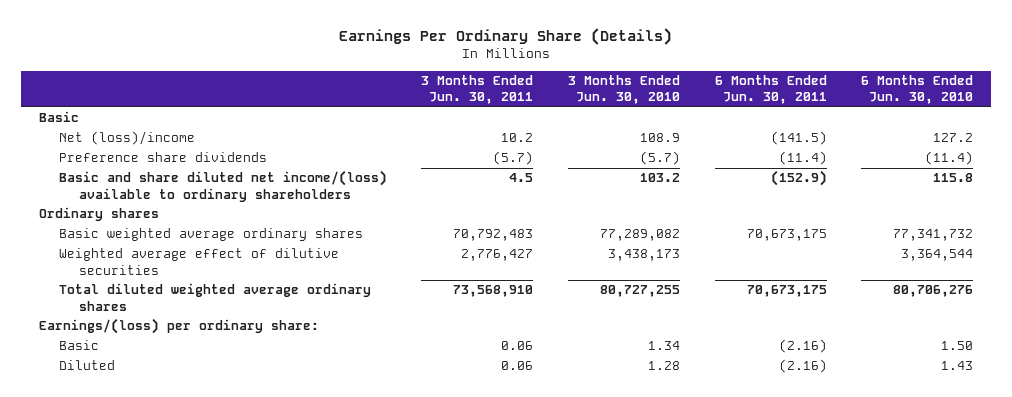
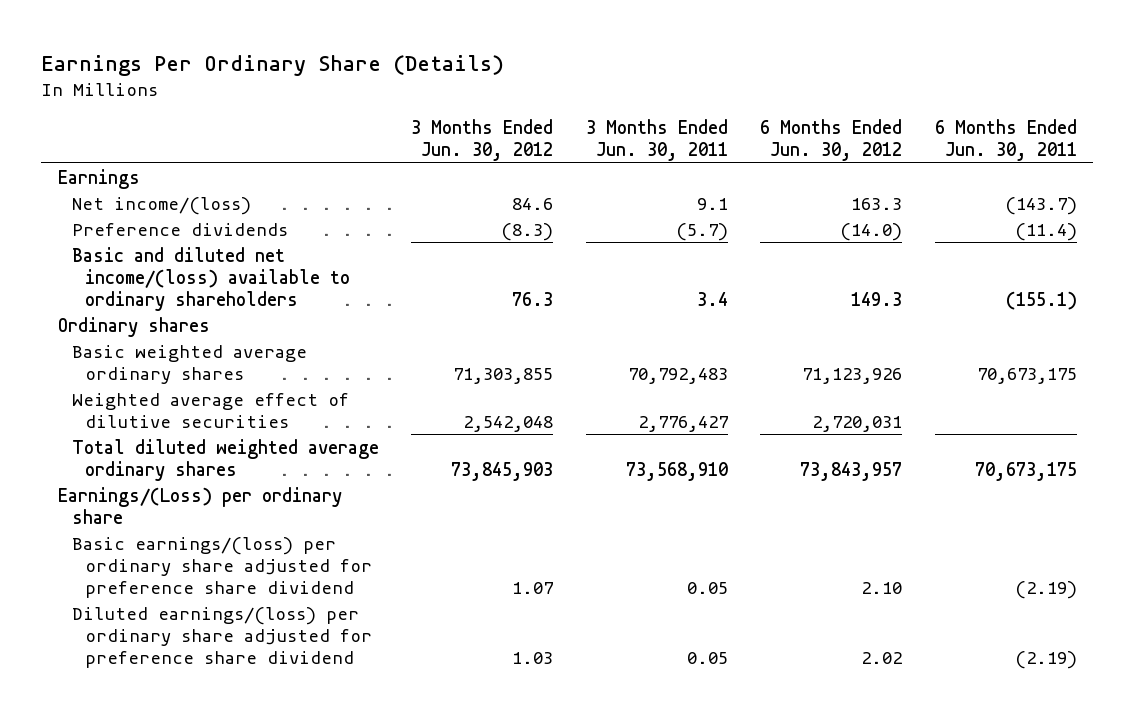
[568,74,681,105] 3 Months Ended Jun. 30, 2010 -> none
[861,74,974,105] 6 Months Ended Jun. 30, 2010 -> none
none -> [411,119,554,162] 3 Months Ended Jun. 30, 2012
none -> [760,119,903,162] 6 Months Ended Jun. 30, 2012
[38,111,79,123] Basic -> none
none -> [57,168,140,189] Earnings
[58,131,195,146] Net (loss)/income -> [71,196,251,215] Net income/(loss)
[501,133,534,143] 10.2 -> [696,197,728,210] 9.1
[770,131,827,146] (141.5) -> [1004,196,1077,215] (143.7)
[58,152,267,163] Preference share dividends -> [71,222,288,236] Preference dividends
[58,170,387,202] Basic and share diluted net income/(loss) available to ordinary shareholders -> [71,246,351,311] Basic and diluted net income/(loss) available to ordinary shareholders
[509,173,534,183] 4.5 -> [696,291,728,306] 3.4
[770,170,827,187] (152.9) -> [1005,290,1077,310] (155.1)
[58,340,99,351] Basic -> none
[58,360,115,371] Diluted -> none
[38,318,319,335] Earnings/(loss) per ordinary share: -> [57,486,342,524] Earnings/(Loss) per ordinary share
none -> [71,536,373,598] Basic earnings/(loss) per ordinary share adjusted for preference share dividend
none -> [71,606,373,668] Diluted earnings/(loss) per ordinary share adjusted for preference share dividend

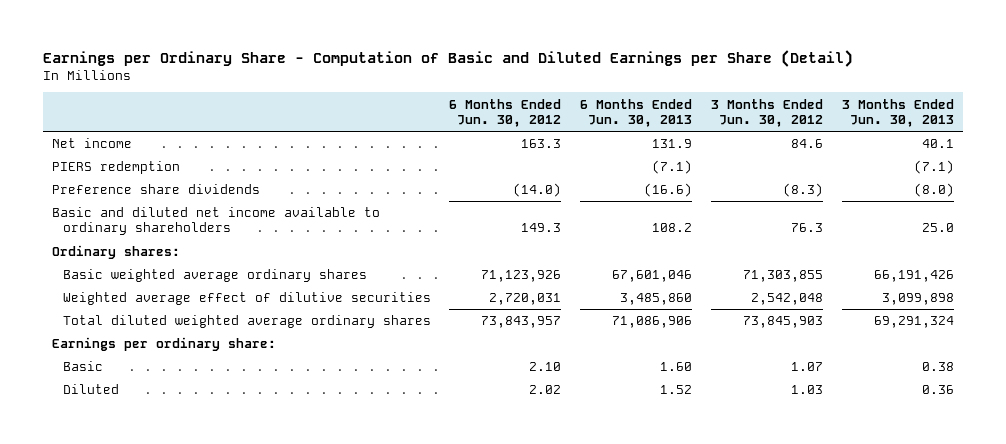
[41,54,505,76] Earnings Per Ordinary Share (Details) -> [42,49,853,67] Earnings per Ordinary Share - Computation of Basic and Diluted Earnings per Share (Detail)
[585,119,728,162] 3 Months Ended Jun. 30, 2011 -> none
[934,119,1077,162] 6 Months Ended Jun. 30, 2011 -> none
none -> [580,98,693,127] 6 Months Ended Jun. 30, 2013
none -> [841,98,954,127] 3 Months Ended Jun. 30, 2013
[57,168,140,189] Earnings -> none
[71,196,251,215] Net income/(loss) -> [52,138,133,149] Net income
none -> [52,161,181,175] PIERS redemption
[71,222,288,236] Preference dividends -> [52,184,261,195] Preference share dividends
[71,246,351,311] Basic and diluted net income/(loss) available to ordinary shareholders -> [52,207,381,236] Basic and diluted net income available to ordinary shareholders
[57,316,210,337] Ordinary shares -> [52,245,181,260] Ordinary shares:
[57,486,342,524] Earnings/(Loss) per ordinary share -> [52,337,277,352] Earnings per ordinary share:
[71,536,373,598] Basic earnings/(loss) per ordinary share adjusted for preference share dividend -> [62,361,103,372] Basic
[71,606,373,668] Diluted earnings/(loss) per ordinary share adjusted for preference share dividend -> [62,384,119,395] Diluted

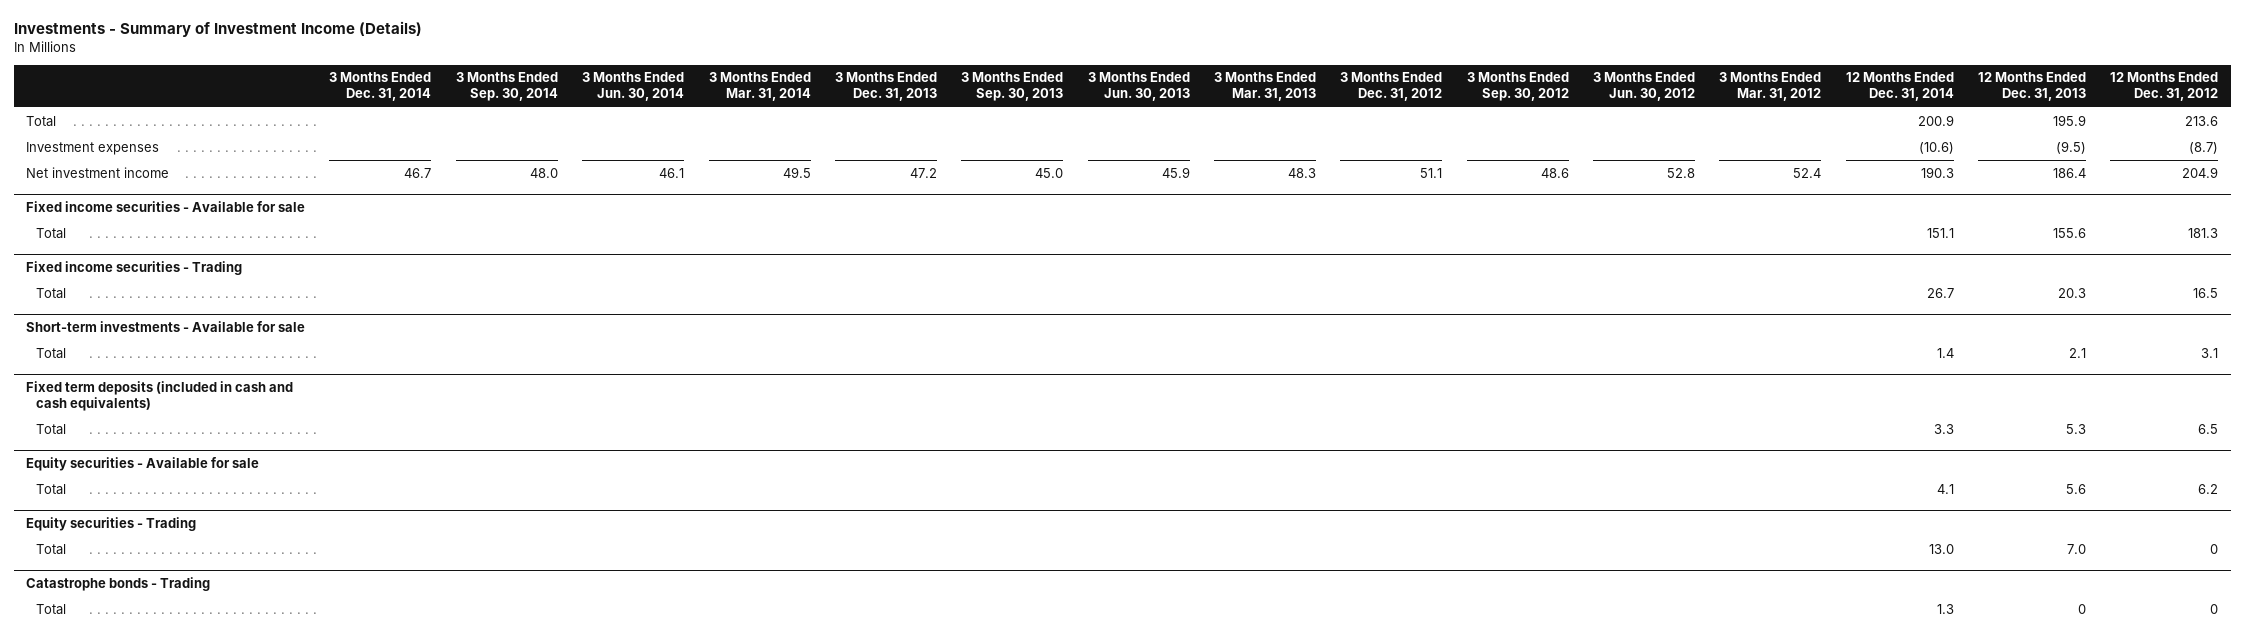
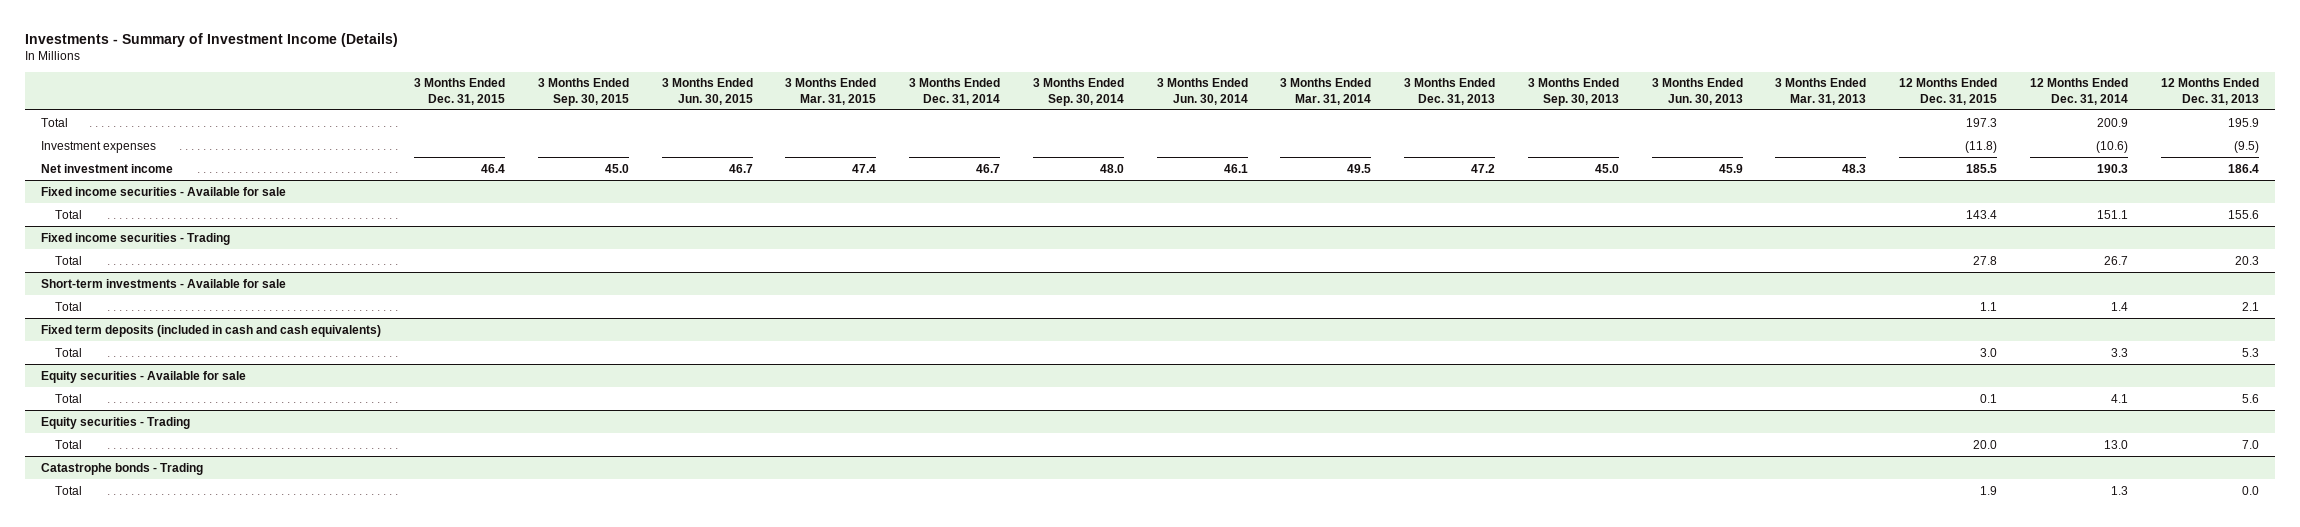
[1340,72,1443,102] 3 Months Ended Dec. 31, 2012 -> none
[1466,72,1569,102] 3 Months Ended Sep. 30, 2012 -> none
[1592,72,1695,102] 3 Months Ended Jun. 30, 2012 -> none
[1719,72,1822,102] 3 Months Ended Mar. 31, 2012 -> none
[2110,72,2219,102] 12 Months Ended Dec. 31, 2012 -> none
none -> [414,78,506,105] 3 Months Ended Dec. 31, 2015
none -> [537,78,629,106] 3 Months Ended Sep. 30, 2015
none -> [661,78,753,105] 3 Months Ended Jun. 30, 2015
none -> [785,78,877,105] 3 Months Ended Mar. 31, 2015
none -> [1899,78,1998,105] 12 Months Ended Dec. 31, 2015
[2078,603,2087,614] 0 -> [2241,485,2259,495] 0.0

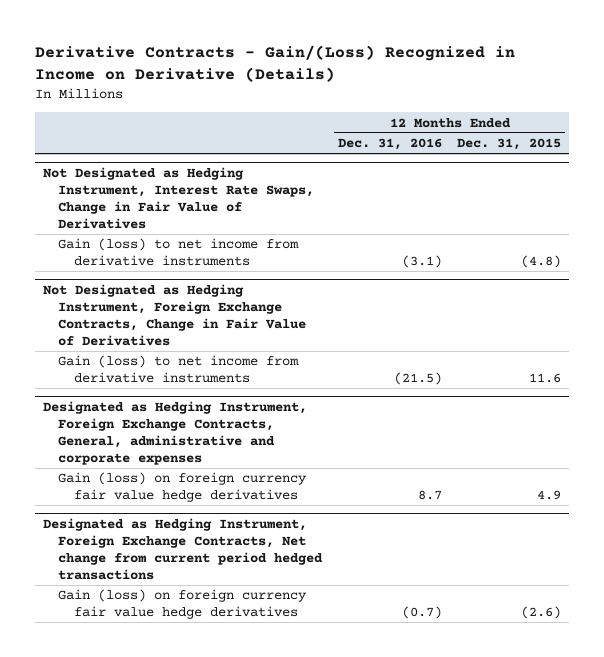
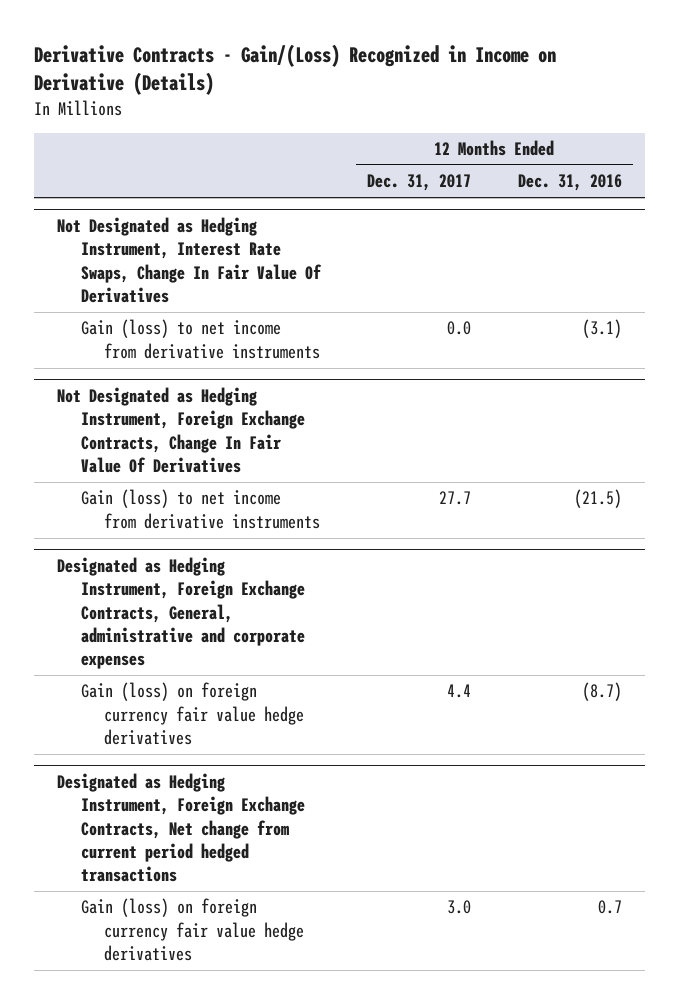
[457,138,562,151] Dec. 31, 2015 -> none
none -> [367,174,472,192] Dec. 31, 2017
[42,166,315,229] Not Designated as Hedging Instrument, Interest Rate Swaps, Change in Fair Value of Derivatives -> [57,217,322,304] Not Designated as Hedging Instrument, Interest Rate Swaps, Change In Fair Value Of Derivatives
[42,283,307,346] Not Designated as Hedging Instrument, Foreign Exchange Contracts, Change in Fair Value of Derivatives -> [57,387,305,474] Not Designated as Hedging Instrument, Foreign Exchange Contracts, Change In Fair Value Of Derivatives
[417,490,442,501] 8.7 -> [581,682,622,702] (8.7)
[401,606,442,620] (0.7) -> [597,900,622,915] 0.7

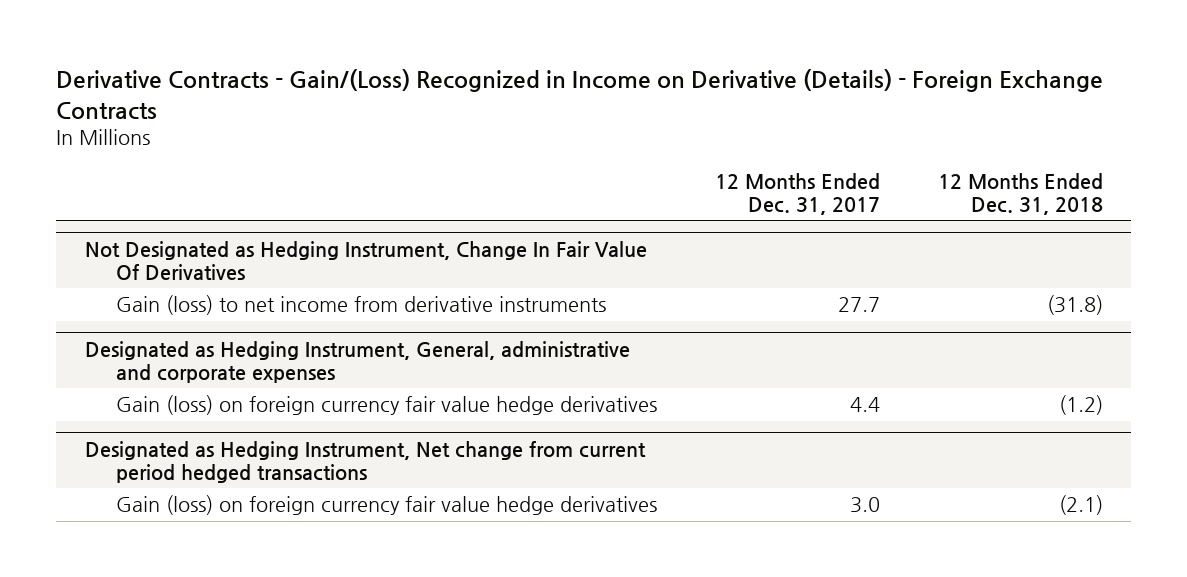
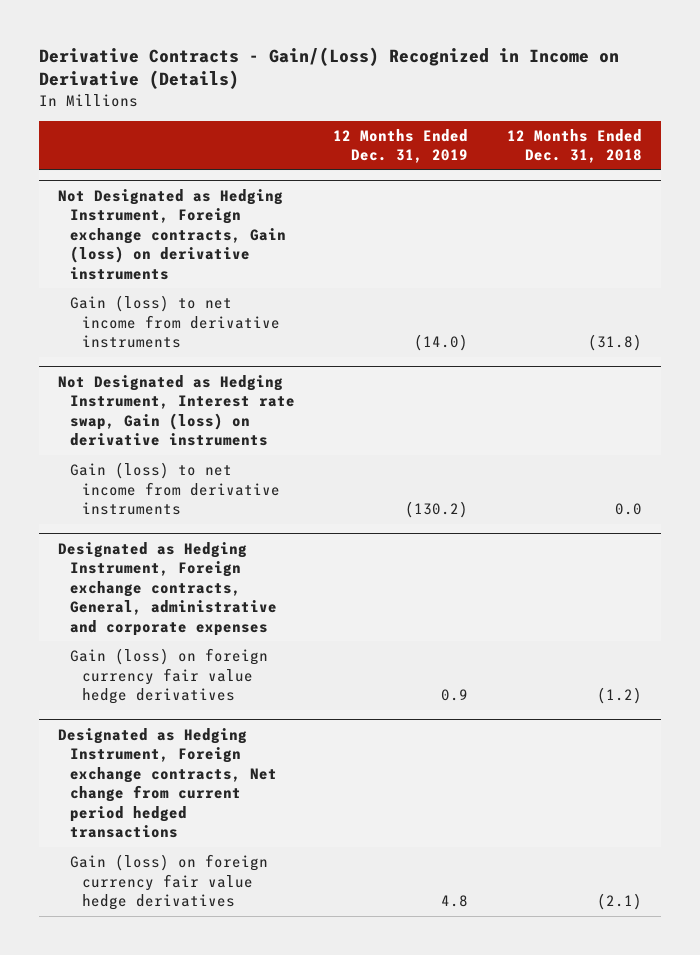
[55,68,1103,120] Derivative Contracts - Gain/(Loss) Recognized in Income on Derivative (Details) - Foreign Exchange Contracts -> [38,46,619,90] Derivative Contracts - Gain/(Loss) Recognized in Income on Derivative (Details)
[714,172,880,215] 12 Months Ended Dec. 31, 2017 -> none
none -> [333,128,469,164] 12 Months Ended Dec. 31, 2019
[84,240,647,280] Not Designated as Hedging Instrument, Change In Fair Value Of Derivatives -> none
none -> [57,188,286,280] Not Designated as Hedging Instrument, Foreign exchange contracts, Gain (loss) on derivative instruments
none -> [57,374,295,447] Not Designated as Hedging Instrument, Interest rate swap, Gain (loss) on derivative instruments
none -> [69,462,280,515] Gain (loss) to net income from derivative instruments
[84,340,630,383] Designated as Hedging Instrument, General, administrative and corporate expenses -> [57,541,277,636] Designated as Hedging Instrument, Foreign exchange contracts, General, administrative and corporate expenses
[84,440,646,483] Designated as Hedging Instrument, Net change from current period hedged transactions -> [57,727,277,839] Designated as Hedging Instrument, Foreign exchange contracts, Net change from current period hedged transactions

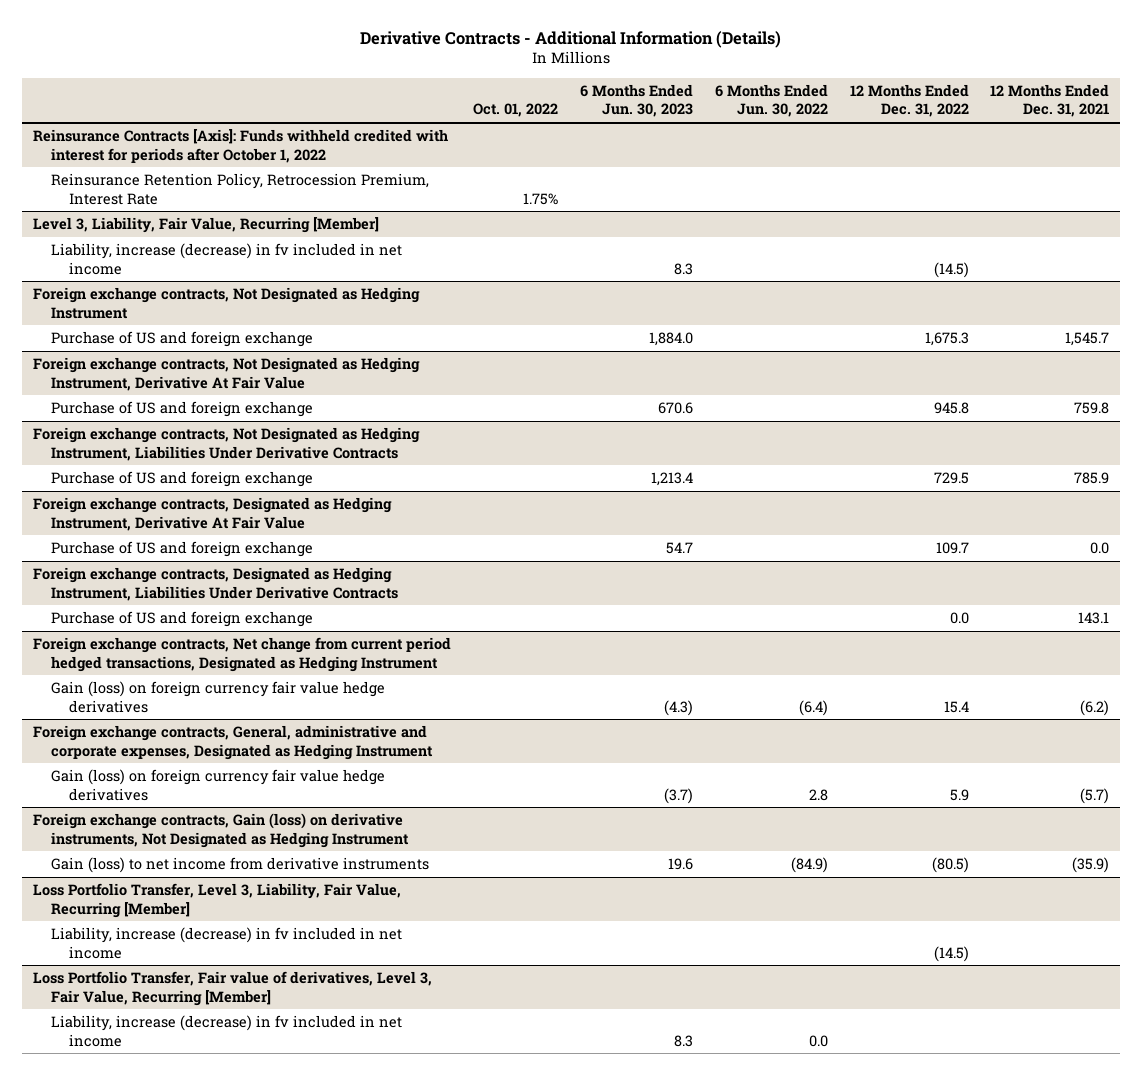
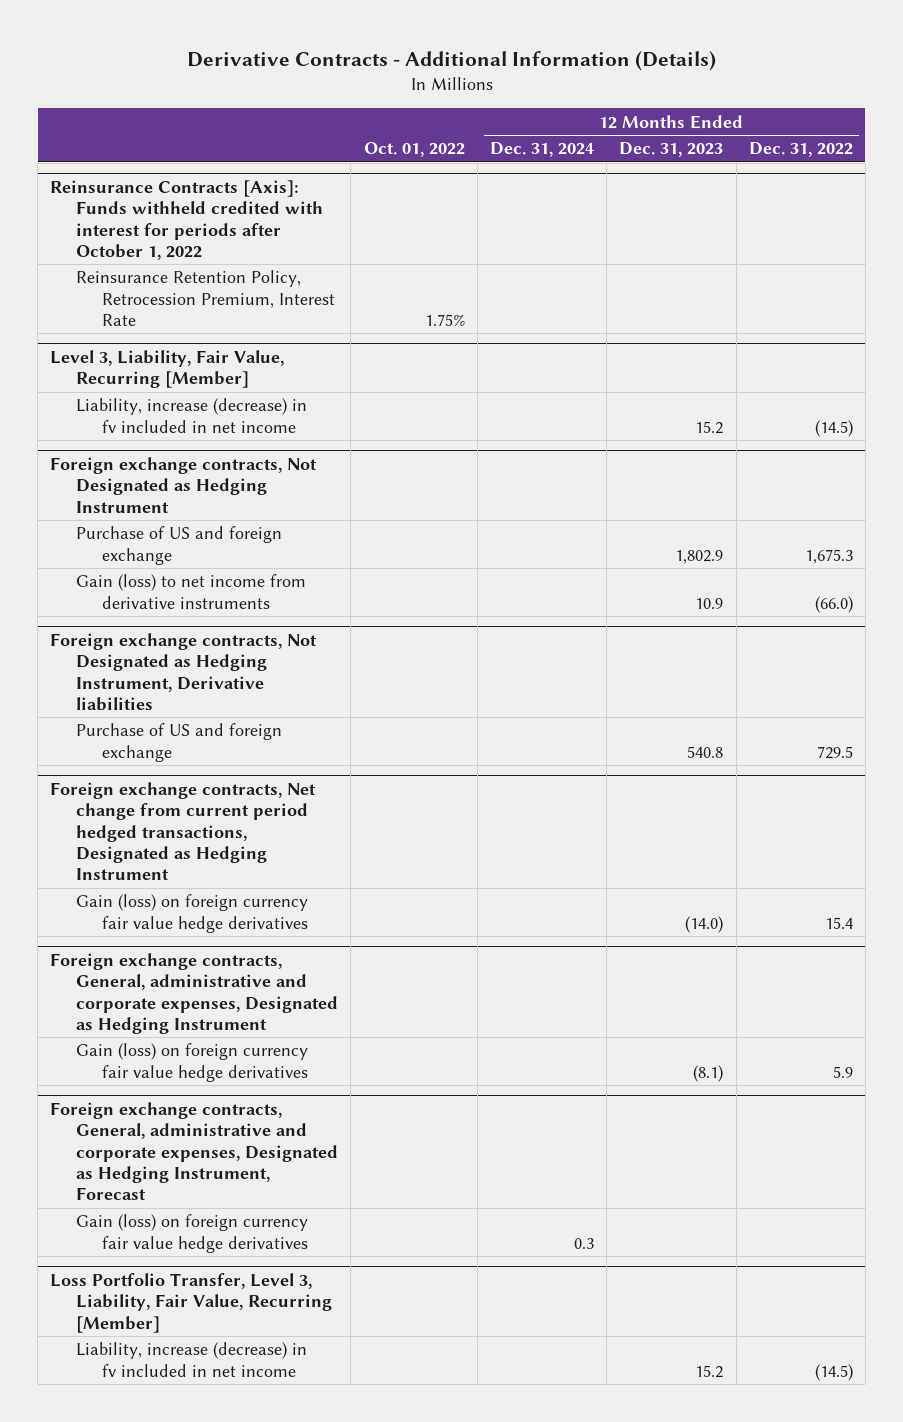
[579,83,693,118] 6 Months Ended Jun. 30, 2023 -> none
[714,83,828,118] 6 Months Ended Jun. 30, 2022 -> none
[990,83,1110,118] 12 Months Ended Dec. 31, 2021 -> none
none -> [489,142,594,158] Dec. 31, 2024
none -> [619,142,724,158] Dec. 31, 2023
[32,357,420,391] Foreign exchange contracts, Not Designated as Hedging Instrument, Derivative At Fair Value -> none
[50,401,313,418] Purchase of US and foreign exchange -> none
none -> [76,574,307,609] Gain (loss) to net income from derivative instruments
[32,427,420,461] Foreign exchange contracts, Not Designated as Hedging Instrument, Liabilities Under Derivative Contracts -> [50,632,318,711] Foreign exchange contracts, Not Designated as Hedging Instrument, Derivative liabilities
[32,497,392,531] Foreign exchange contracts, Designated as Hedging Instrument, Derivative At Fair Value -> none
[50,541,313,558] Purchase of US and foreign exchange -> none
[32,567,398,601] Foreign exchange contracts, Designated as Hedging Instrument, Liabilities Under Derivative Contracts -> none
[50,611,313,628] Purchase of US and foreign exchange -> none
[32,813,409,848] Foreign exchange contracts, Gain (loss) on derivative instruments, Not Designated as Hedging Instrument -> none
[50,857,429,874] Gain (loss) to net income from derivative instruments -> none
none -> [50,1101,339,1201] Foreign exchange contracts, General, administrative and corporate expenses, Designated as Hedging Instrument, Forecast
none -> [76,1214,309,1253] Gain (loss) on foreign currency fair value hedge derivatives
[32,971,432,1006] Loss Portfolio Transfer, Fair value of derivatives, Level 3, Fair Value, Recurring [Member] -> none
[50,1015,402,1047] Liability, increase (decrease) in fv included in net income -> none

